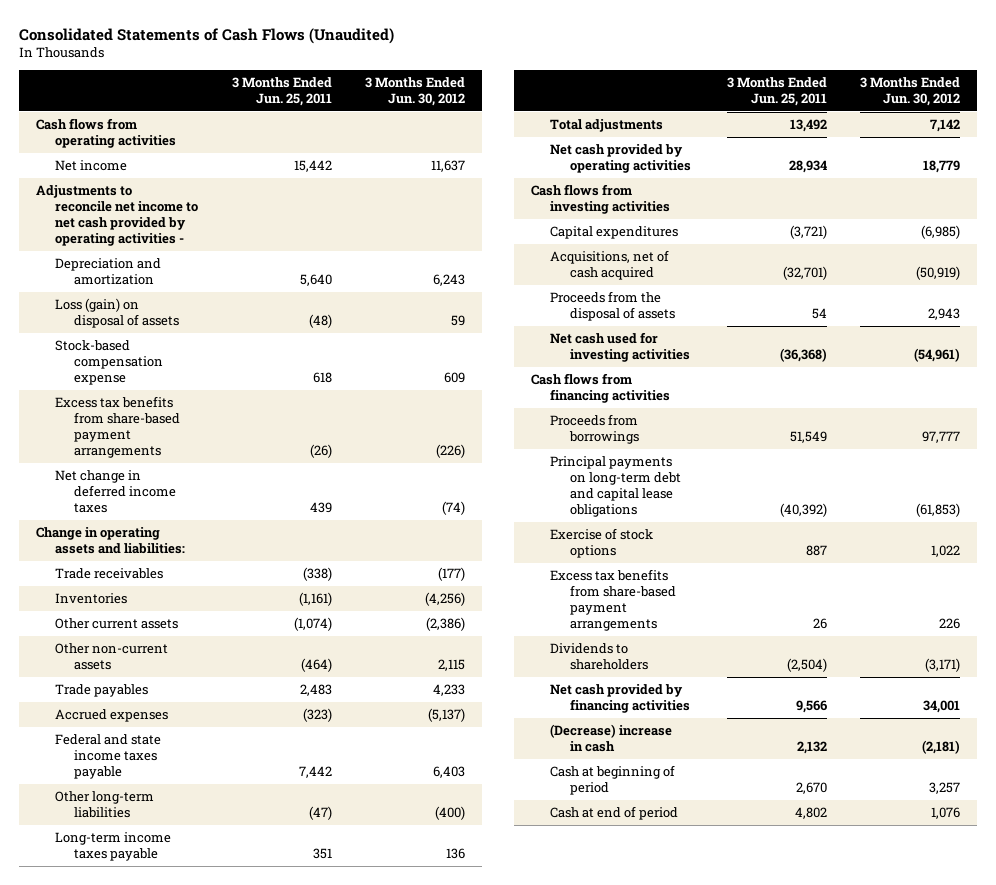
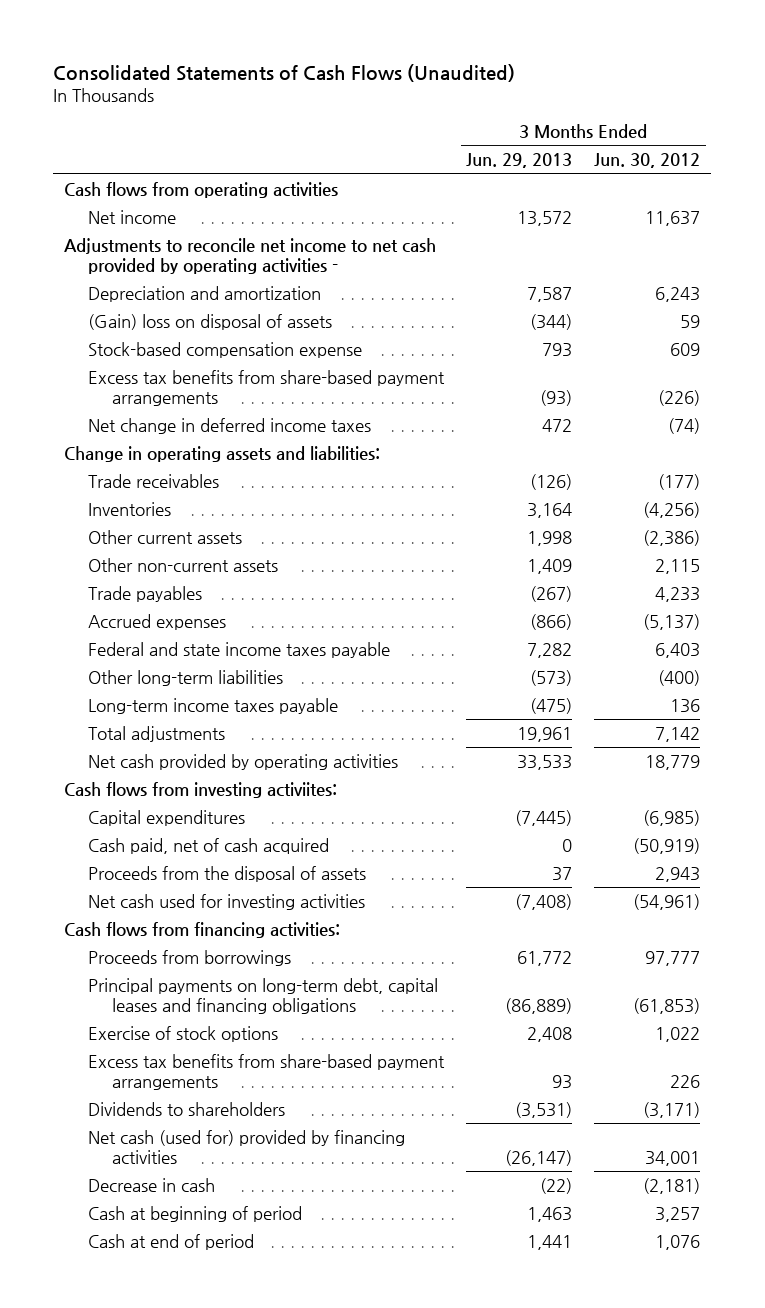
[231,77,332,107] 3 Months Ended Jun. 25, 2011 -> none
none -> [466,153,573,169] Jun. 29, 2013
[55,298,180,329] Loss (gain) on disposal of assets -> [88,313,333,330] (Gain) loss on disposal of assets
[531,184,671,215] Cash flows from investing activities -> [64,781,338,798] Cash flows from investing activiites:
[550,250,670,281] Acquisitions, net of cash acquired -> [88,837,330,854] Cash paid, net of cash acquired
[531,373,671,404] Cash flows from financing activities -> [64,921,341,938] Cash flows from financing activities:
[550,456,681,517] Principal payments on long-term debt and capital lease obligations -> [88,977,439,1014] Principal payments on long-term debt, capital leases and financing obligations
[550,684,690,714] Net cash provided by financing activities -> [88,1129,406,1164] Net cash (used for) provided by financing activities
[550,724,673,753] (Decrease) increase in cash -> [88,1177,216,1192] Decrease in cash

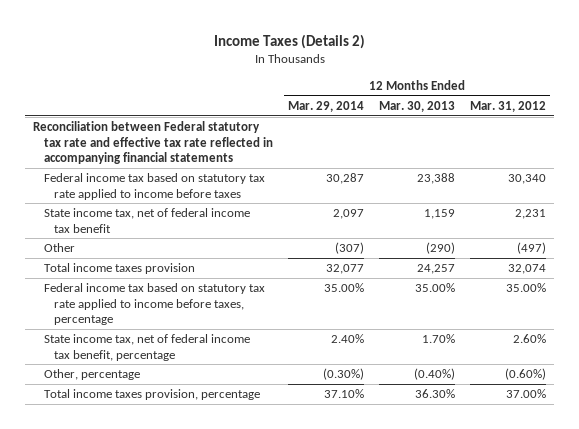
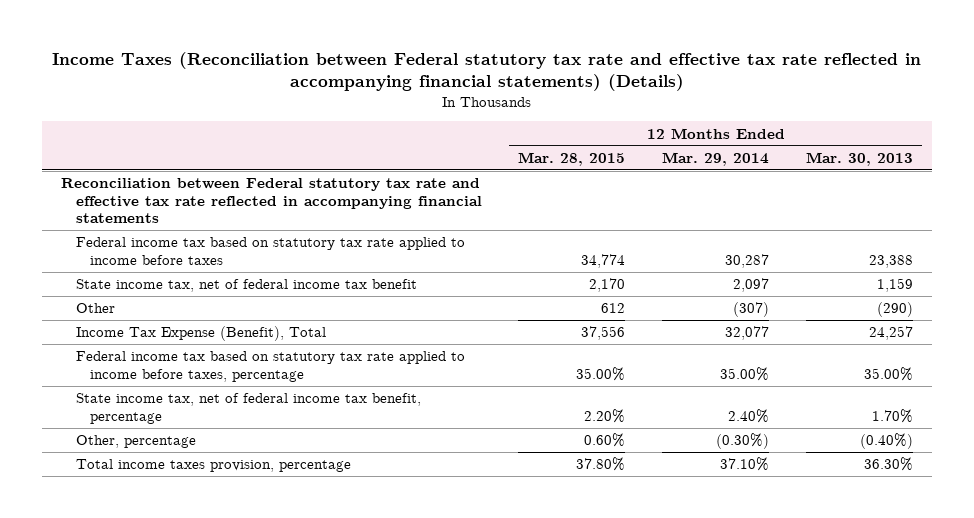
[213,33,365,49] Income Taxes (Details 2) -> [51,51,921,92] Income Taxes (Reconciliation between Federal statutory tax rate and effective tax rate reflected in accompanying financial statements) (Details)
[470,101,547,113] Mar. 31, 2012 -> none
none -> [518,151,626,166] Mar. 28, 2015
[43,263,195,275] Total income taxes provision -> [75,326,326,342] Income Tax Expense (Benefit), Total

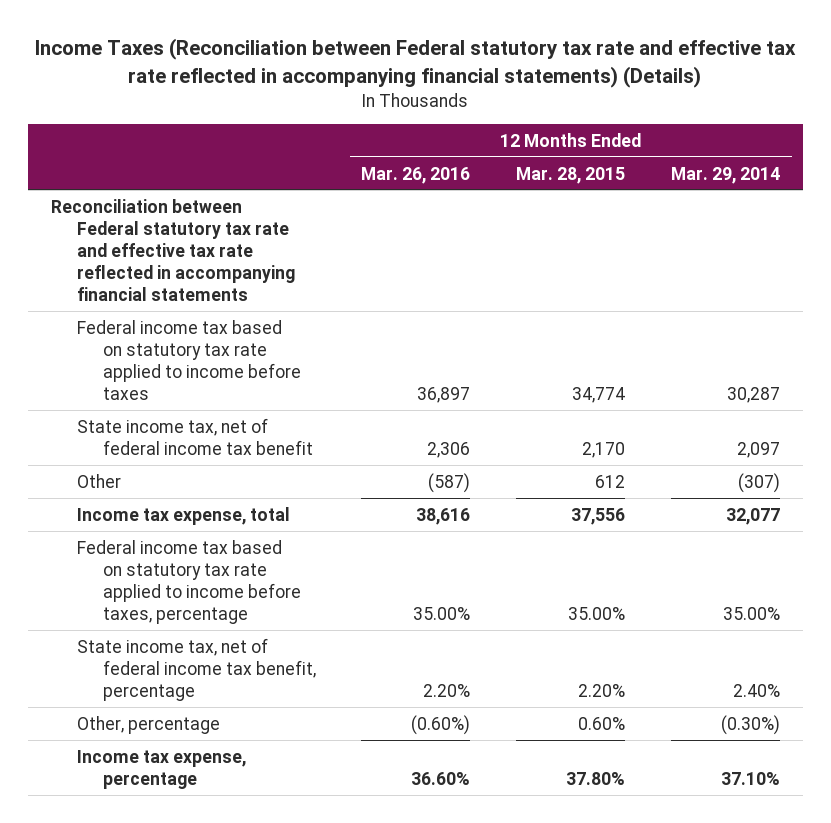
[806,151,914,166] Mar. 30, 2013 -> none
none -> [361,166,471,184] Mar. 26, 2016
[75,326,326,342] Income Tax Expense (Benefit), Total -> [76,506,290,525] Income tax expense, total
[75,459,351,473] Total income taxes provision, percentage -> [76,749,246,789] Income tax expense, percentage

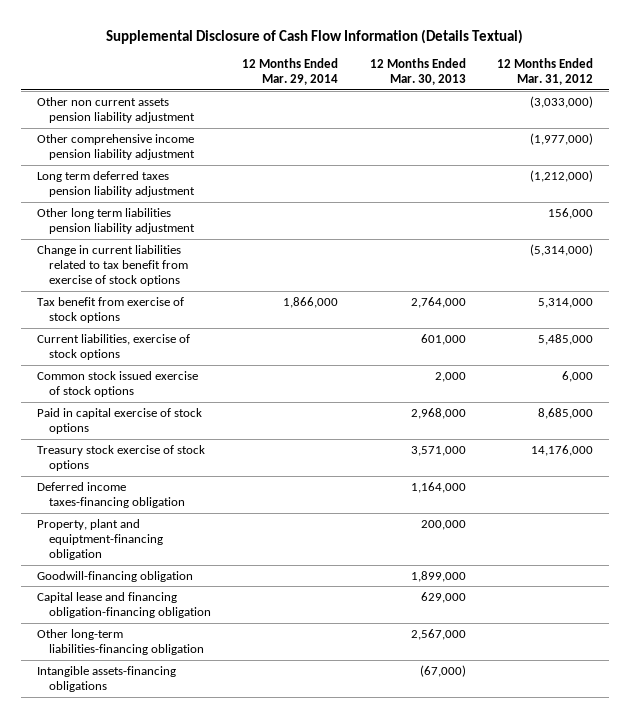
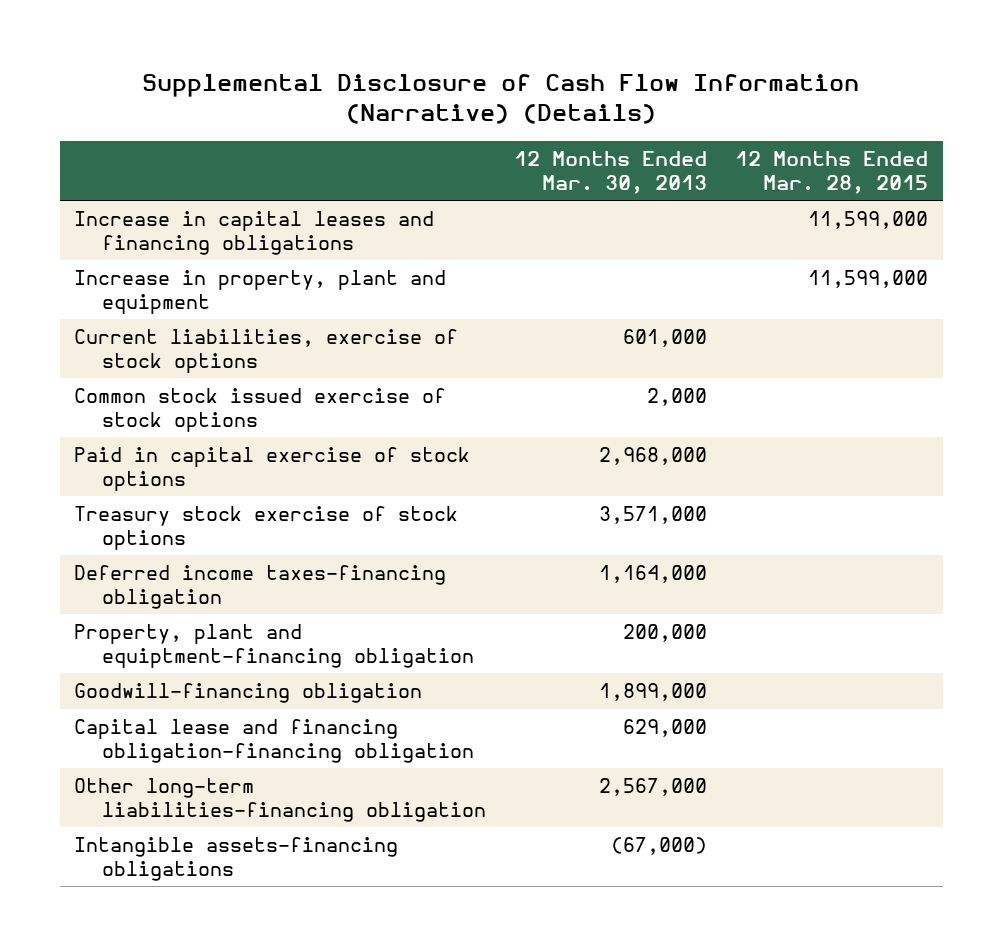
[106,28,524,44] Supplemental Disclosure of Cash Flow Information (Details Textual) -> [142,73,860,125] Supplemental Disclosure of Cash Flow Information (Narrative) (Details)
[242,57,339,86] 12 Months Ended Mar. 29, 2014 -> none
[497,57,594,86] 12 Months Ended Mar. 31, 2012 -> none
none -> [735,151,929,195] 12 Months Ended Mar. 28, 2015
[37,96,196,124] Other non current assets pension liability adjustment -> none
[37,133,196,161] Other comprehensive income pension liability adjustment -> none
[37,170,196,198] Long term deferred taxes pension liability adjustment -> none
[37,207,196,235] Other long term liabilities pension liability adjustment -> none
[37,244,189,287] Change in current liabilities related to tax benefit from exercise of stock options -> none
[37,296,185,324] Tax benefit from exercise of stock options -> none
none -> [74,211,435,255] Increase in capital leases and financing obligations
none -> [74,270,447,314] Increase in property, plant and equipment

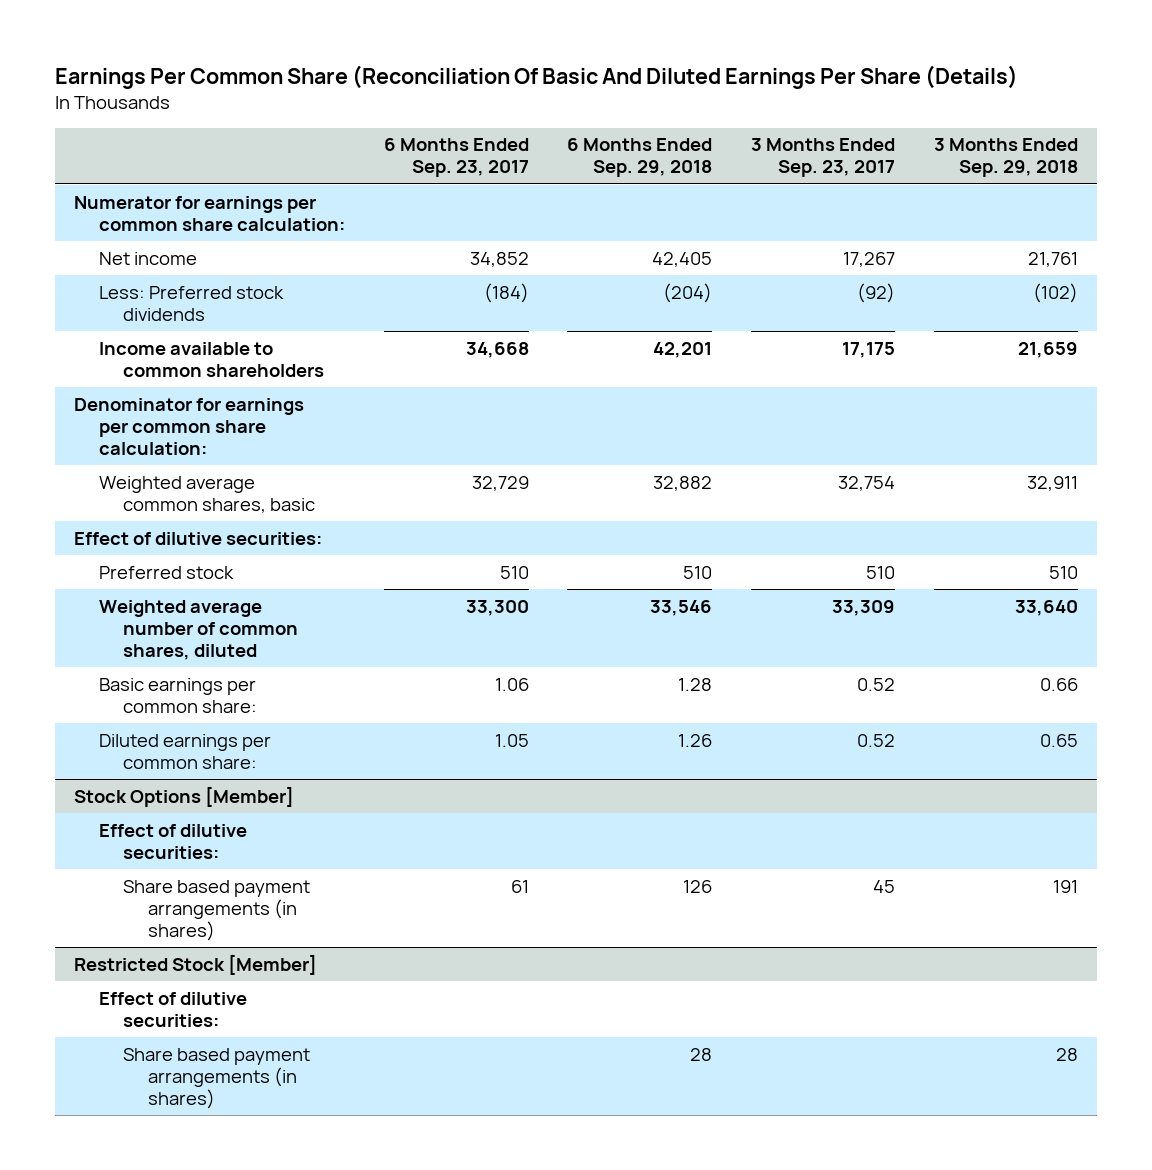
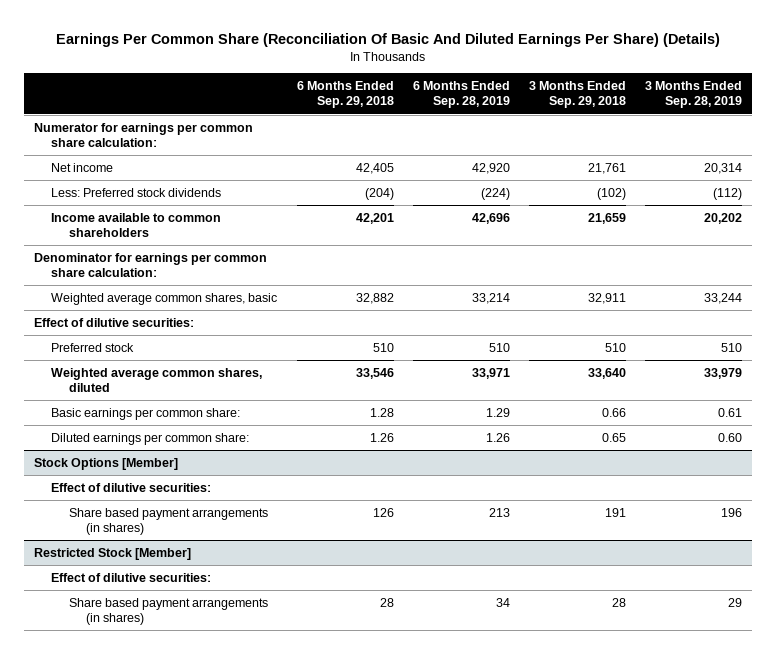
[55,64,1019,89] Earnings Per Common Share (Reconciliation Of Basic And Diluted Earnings Per Share (Details) -> [56,32,721,47] Earnings Per Common Share (Reconciliation Of Basic And Diluted Earnings Per Share) (Details)
[383,138,529,178] 6 Months Ended Sep. 23, 2017 -> none
[751,138,896,178] 3 Months Ended Sep. 23, 2017 -> none
none -> [412,81,510,109] 6 Months Ended Sep. 28, 2019
none -> [645,81,743,109] 3 Months Ended Sep. 28, 2019
[98,599,299,661] Weighted average number of common shares, diluted -> [51,367,263,393] Weighted average common shares, diluted

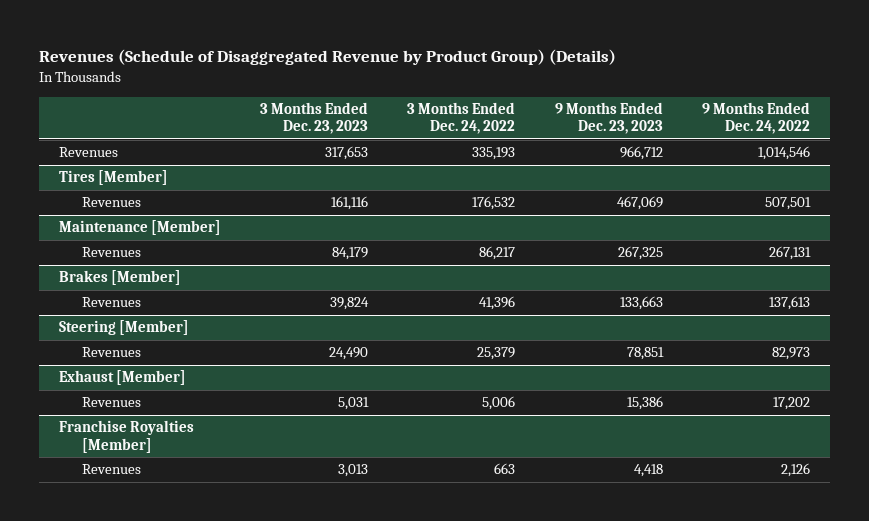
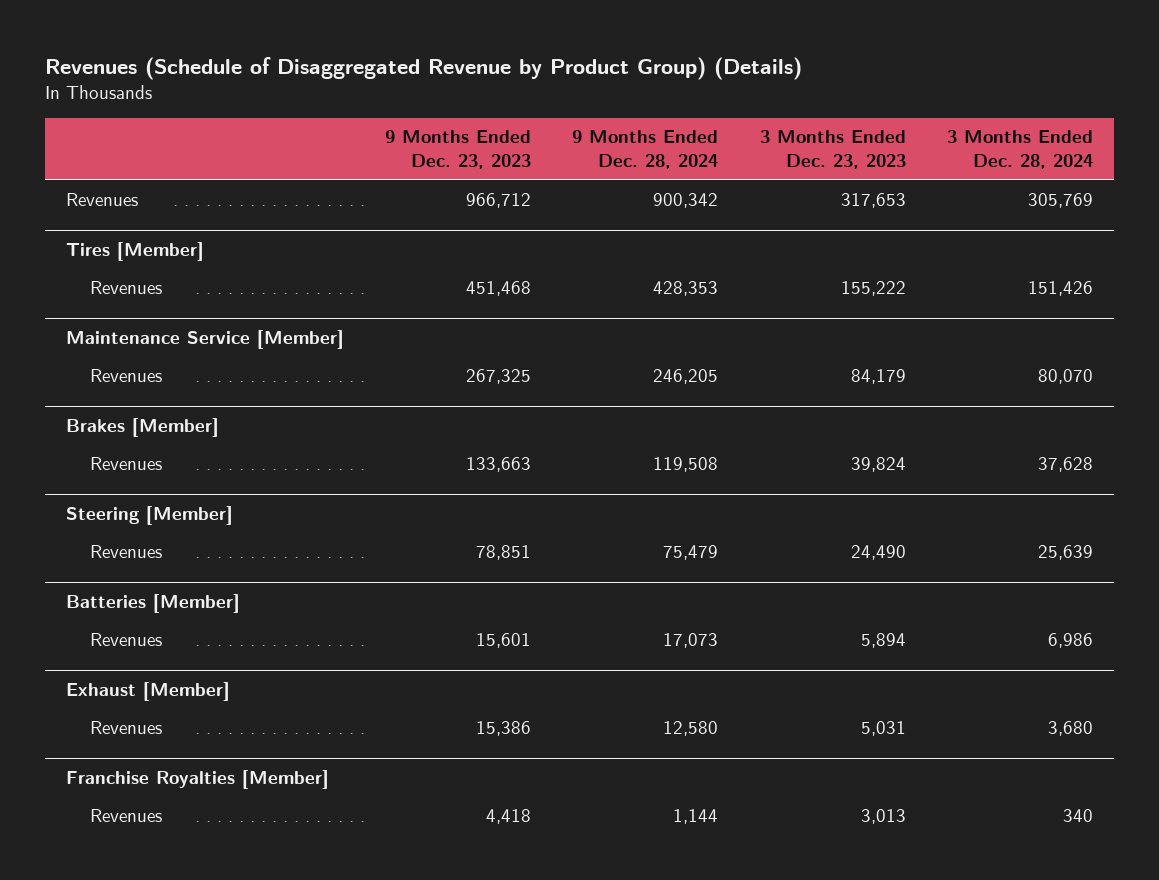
[407,102,516,135] 3 Months Ended Dec. 24, 2022 -> none
[701,102,810,135] 9 Months Ended Dec. 24, 2022 -> none
none -> [572,130,719,170] 9 Months Ended Dec. 28, 2024
none -> [947,130,1094,170] 3 Months Ended Dec. 28, 2024
[331,196,369,211] 161,116 -> [840,281,906,297] 155,222
[616,196,663,211] 467,069 -> [466,281,532,297] 451,468
[58,220,221,236] Maintenance [Member] -> [65,330,344,350] Maintenance Service [Member]
none -> [65,594,240,614] Batteries [Member]
none -> [89,633,162,647] Revenues

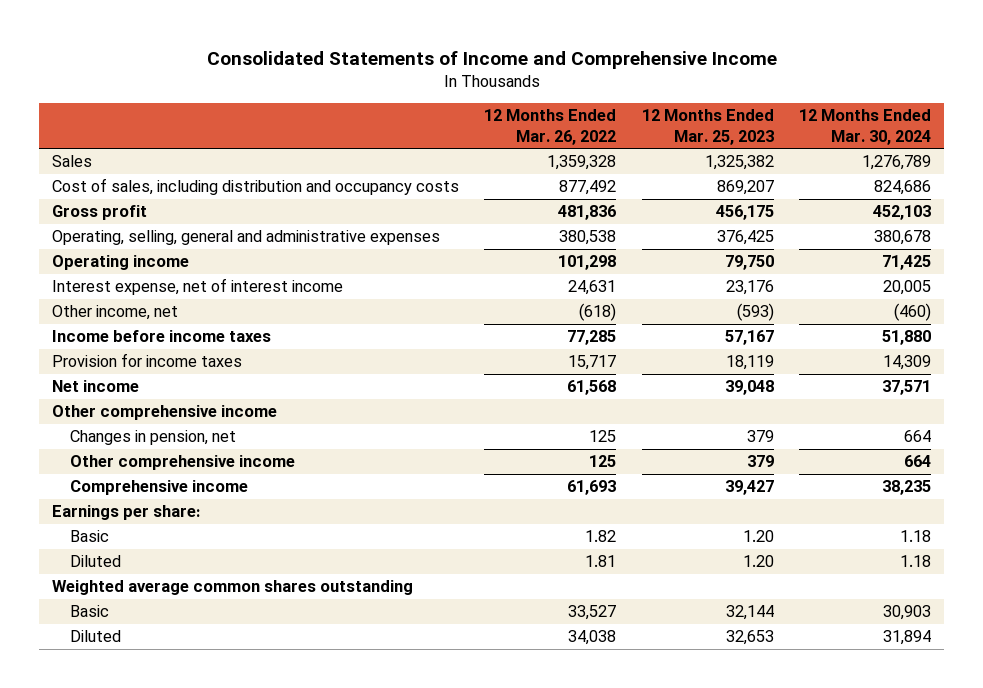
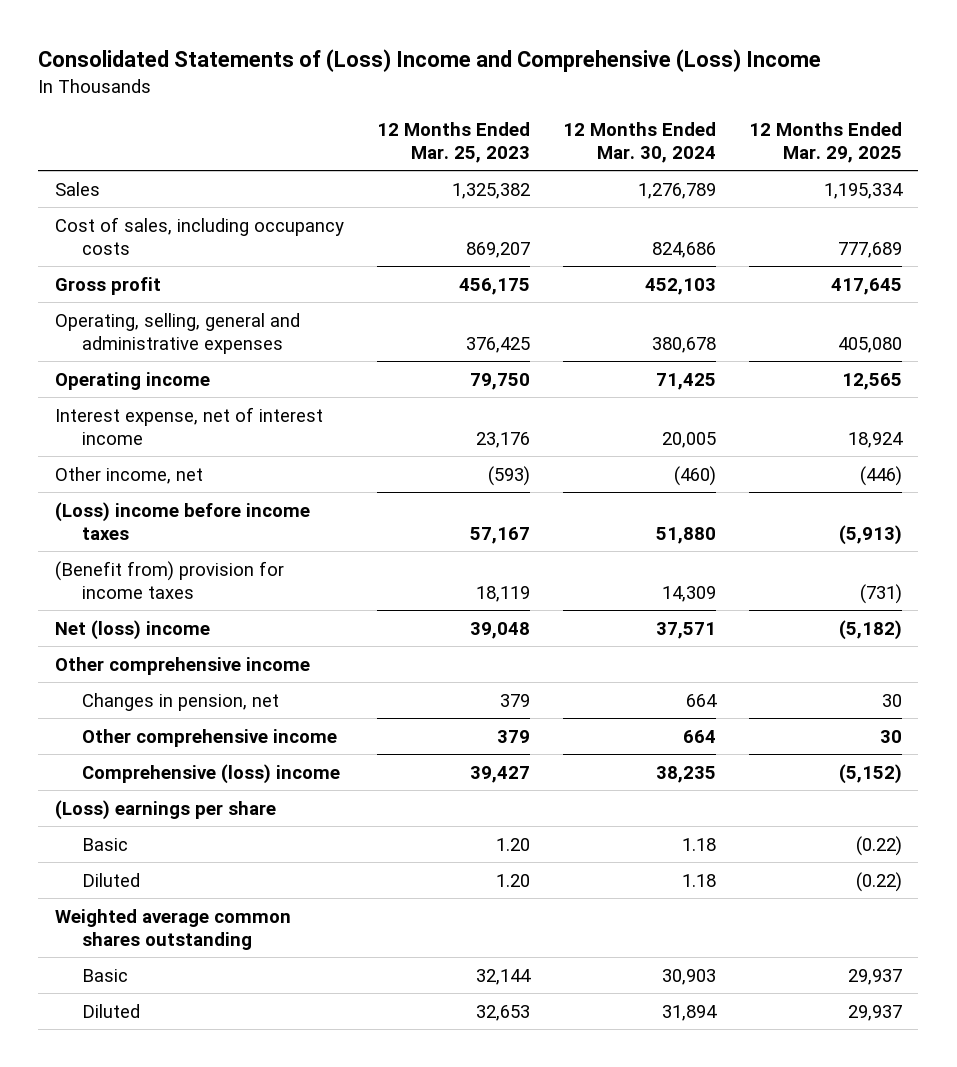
[206,50,777,69] Consolidated Statements of Income and Comprehensive Income -> [38,49,822,73] Consolidated Statements of (Loss) Income and Comprehensive (Loss) Income
[484,109,617,145] 12 Months Ended Mar. 26, 2022 -> none
none -> [748,122,902,163] 12 Months Ended Mar. 29, 2025
[51,178,459,196] Cost of sales, including distribution and occupancy costs -> [54,216,344,255] Cost of sales, including occupancy costs
[51,330,271,343] Income before income taxes -> [54,501,310,540] (Loss) income before income taxes
[51,353,242,368] Provision for income taxes -> [54,560,284,599] (Benefit from) provision for income taxes
[51,380,139,393] Net income -> [54,619,210,640] Net (loss) income
[69,480,248,496] Comprehensive income -> [81,763,340,784] Comprehensive (loss) income
[51,505,200,521] Earnings per share: -> [54,799,276,820] (Loss) earnings per share

